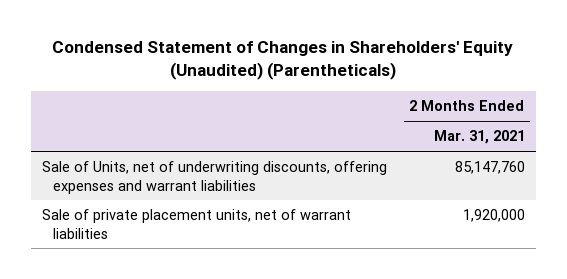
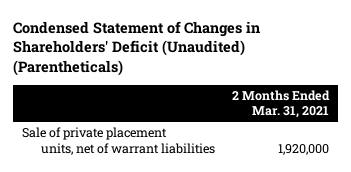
[52,41,514,81] Condensed Statement of Changes in Shareholders' Equity (Unaudited) (Parentheticals) -> [13,20,261,76] Condensed Statement of Changes in Shareholders' Deficit (Unaudited) (Parentheticals)
[41,161,387,194] Sale of Units, net of underwriting discounts, offering expenses and warrant liabilities -> none

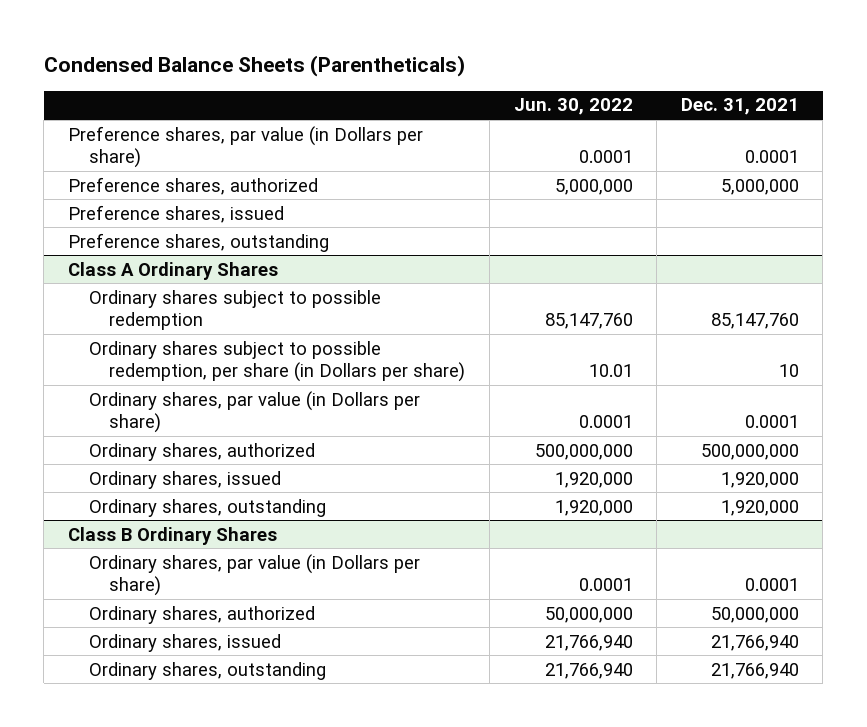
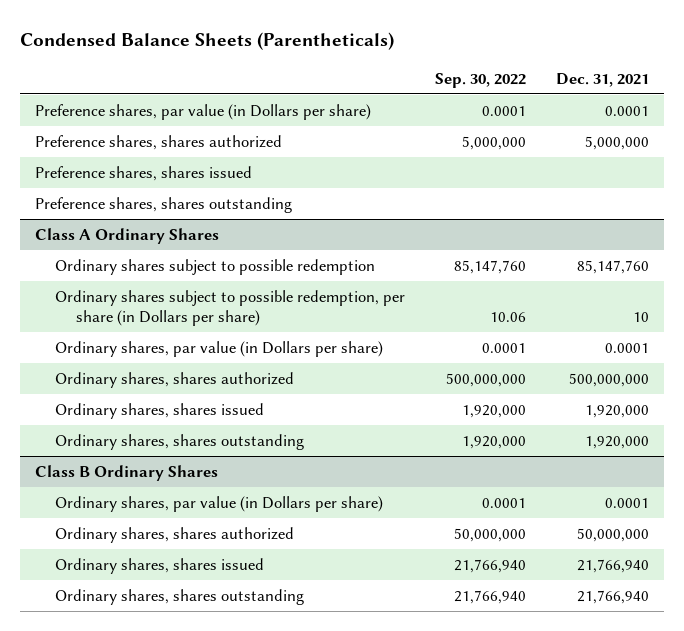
[513,98,633,116] Jun. 30, 2022 -> none
none -> [435,72,527,88] Sep. 30, 2022
[67,176,318,195] Preference shares, authorized -> [34,134,282,150] Preference shares, shares authorized
[67,204,284,223] Preference shares, issued -> [34,165,252,181] Preference shares, shares issued
[67,232,329,252] Preference shares, outstanding -> [34,196,292,213] Preference shares, shares outstanding
[88,442,315,461] Ordinary shares, authorized -> [55,371,295,388] Ordinary shares, shares authorized
[88,470,281,489] Ordinary shares, issued -> [55,402,265,419] Ordinary shares, shares issued
[88,498,326,517] Ordinary shares, outstanding -> [55,433,305,450] Ordinary shares, shares outstanding
[88,605,315,624] Ordinary shares, authorized -> [55,526,295,543] Ordinary shares, shares authorized
[88,633,281,652] Ordinary shares, issued -> [55,557,265,574] Ordinary shares, shares issued
[88,661,326,680] Ordinary shares, outstanding -> [55,588,305,605] Ordinary shares, shares outstanding

